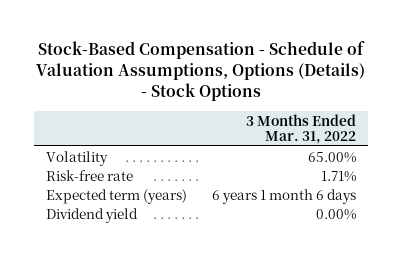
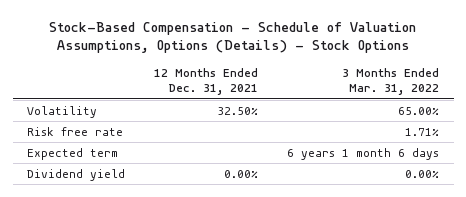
none -> [154,67,259,96] 12 Months Ended Dec. 31, 2021
[46,169,134,181] Risk-free rate -> [27,126,124,136] Risk free rate
[46,188,188,204] Expected term (years) -> [27,147,119,160] Expected term

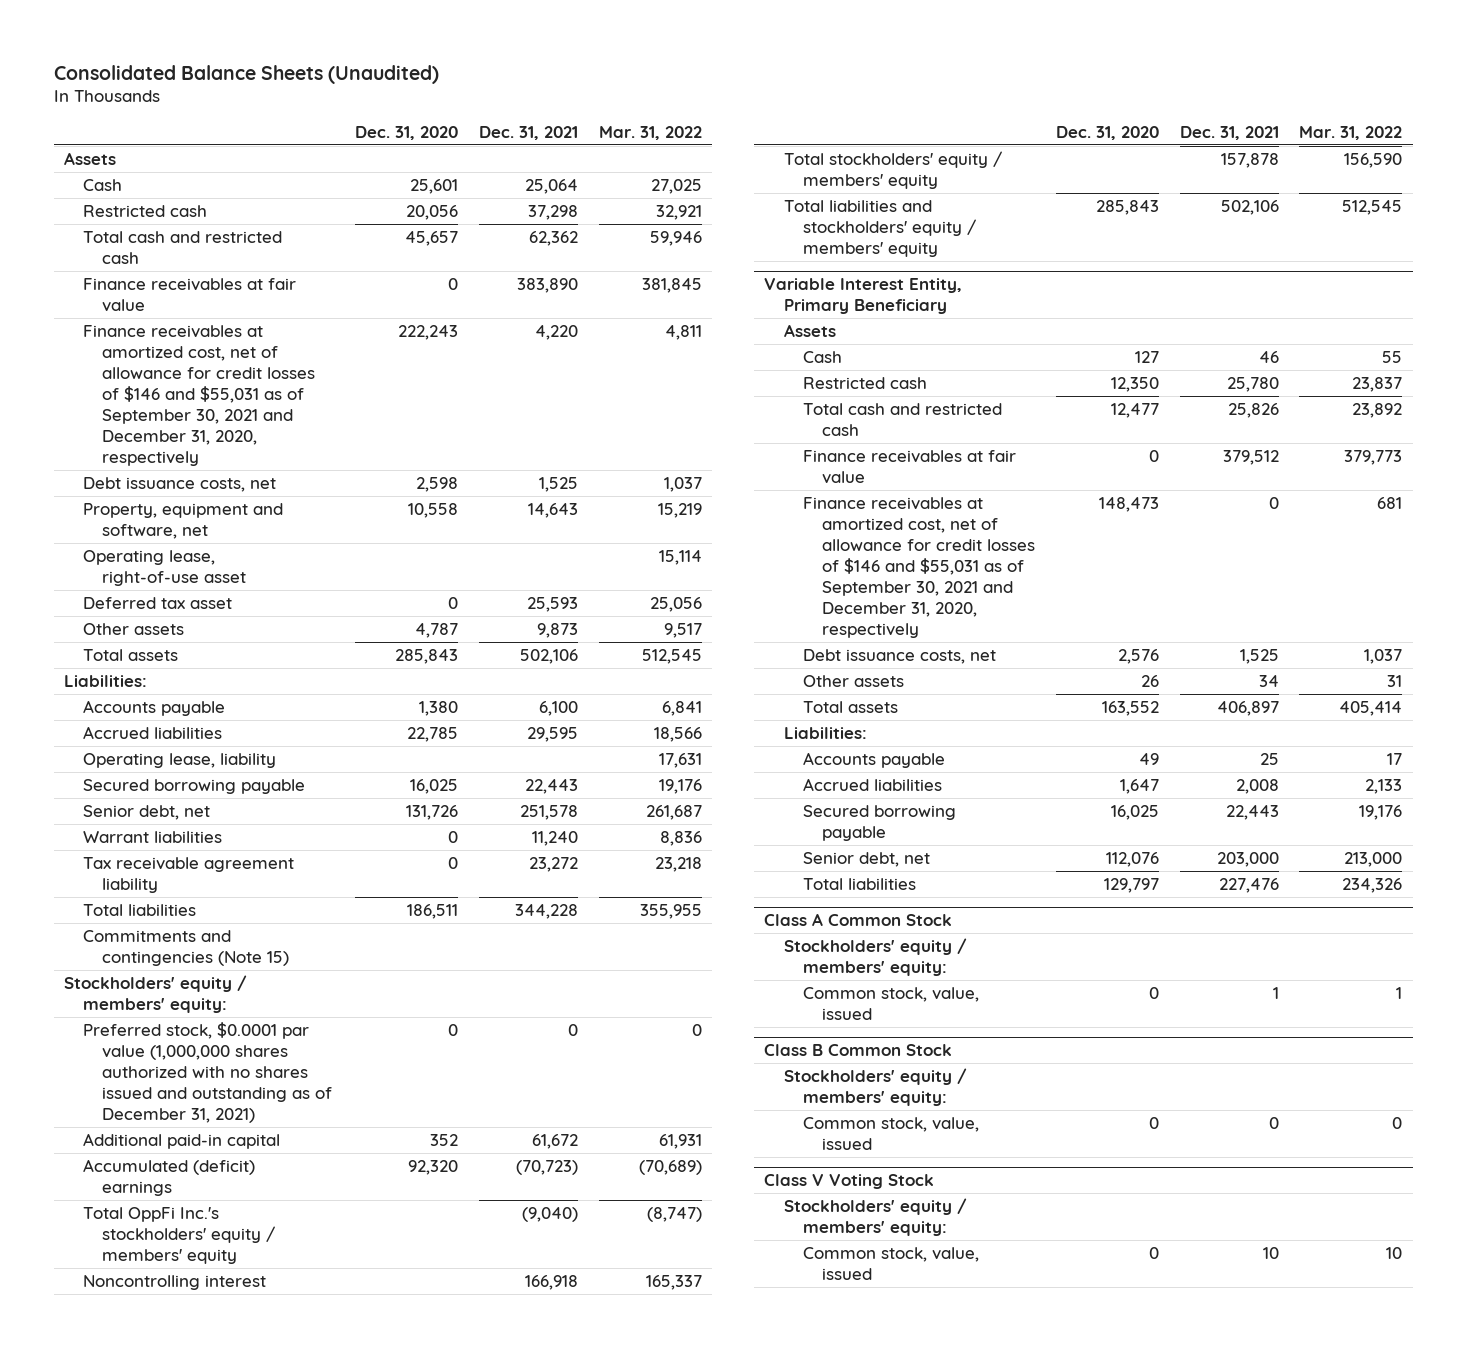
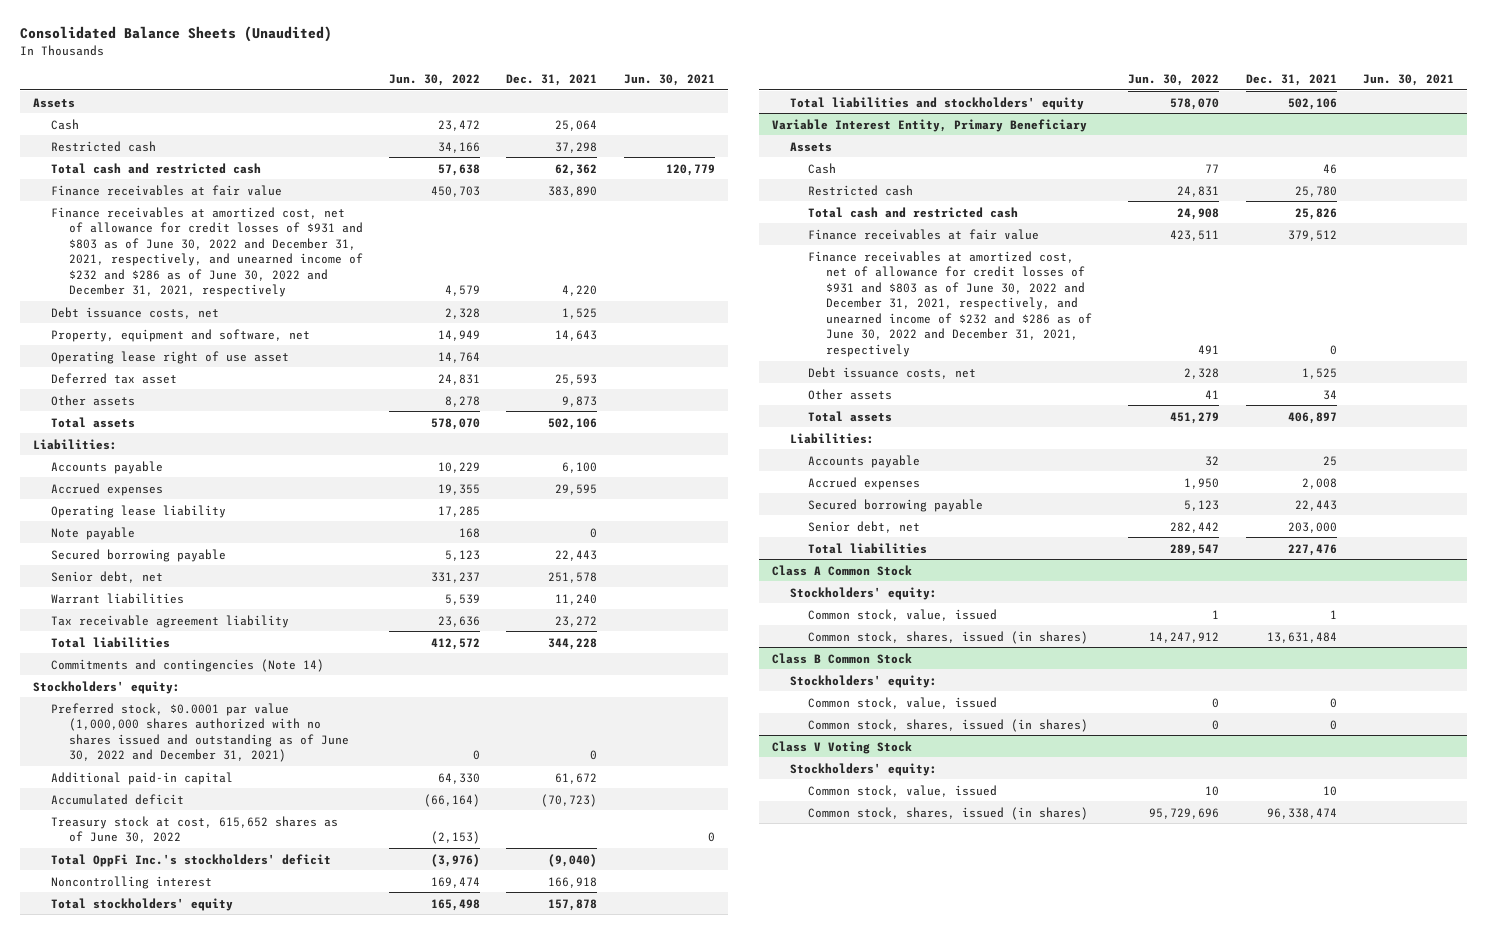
[355,126,459,141] Dec. 31, 2020 -> none
[598,126,702,141] Mar. 31, 2022 -> none
none -> [389,73,481,86] Jun. 30, 2022
none -> [623,73,715,86] Jun. 30, 2021
[83,324,316,467] Finance receivables at amortized cost, net of allowance for credit losses of $146 and $55,031 as of September 30, 2021 and December 31, 2020, respectively -> [50,206,363,298] Finance receivables at amortized cost, net of allowance for credit losses of $931 and $803 as of June 30, 2022 and December 31, 2021, respectively, and unearned income of $232 and $286 as of June 30, 2022 and December 31, 2021, respectively
[83,549,247,586] Operating lease, right-of-use asset -> [50,350,289,364] Operating lease right of use asset
[83,725,223,739] Accrued liabilities -> [50,482,163,496] Accrued expenses
[83,752,277,768] Operating lease, liability -> [50,504,226,518] Operating lease liability
none -> [50,526,135,540] Note payable
[83,929,290,966] Commitments and contingencies (Note 15) -> [50,658,324,672] Commitments and contingencies (Note 14)
[64,974,248,1013] Stockholders' equity / members' equity: -> [32,680,180,694] Stockholders' equity:
[83,1021,333,1124] Preferred stock, $0.0001 par value (1,000,000 shares authorized with no shares issued and outstanding as of December 31, 2021) -> [50,702,349,763] Preferred stock, $0.0001 par value (1,000,000 shares authorized with no shares issued and outstanding as of June 30, 2022 and December 31, 2021)
[83,1158,256,1196] Accumulated (deficit) earnings -> [50,793,184,805] Accumulated deficit
none -> [50,815,338,844] Treasury stock at cost, 615,652 shares as of June 30, 2022
[83,1206,276,1264] Total OppFi Inc.'s stockholders' equity / members' equity -> [50,853,331,867] Total OppFi Inc.'s stockholders' deficit
[783,150,1002,189] Total stockholders' equity / members' equity -> [50,897,233,911] Total stockholders' equity
[783,199,976,257] Total liabilities and stockholders' equity / members' equity -> [789,96,1084,110] Total liabilities and stockholders' equity
[802,496,1036,639] Finance receivables at amortized cost, net of allowance for credit losses of $146 and $55,031 as of September 30, 2021 and December 31, 2020, respectively -> [807,250,1092,358] Finance receivables at amortized cost, net of allowance for credit losses of $931 and $803 as of June 30, 2022 and December 31, 2021, respectively, and unearned income of $232 and $286 as of June 30, 2022 and December 31, 2021, respectively
[802,777,942,791] Accrued liabilities -> [807,476,920,490] Accrued expenses
[783,937,967,976] Stockholders' equity / members' equity: -> [789,586,937,600] Stockholders' equity:
none -> [807,630,1088,644] Common stock, shares, issued (in shares)
[783,1067,967,1106] Stockholders' equity / members' equity: -> [789,674,937,688] Stockholders' equity:
none -> [807,718,1088,732] Common stock, shares, issued (in shares)
[783,1197,967,1236] Stockholders' equity / members' equity: -> [789,762,937,776] Stockholders' equity:
none -> [807,806,1088,820] Common stock, shares, issued (in shares)

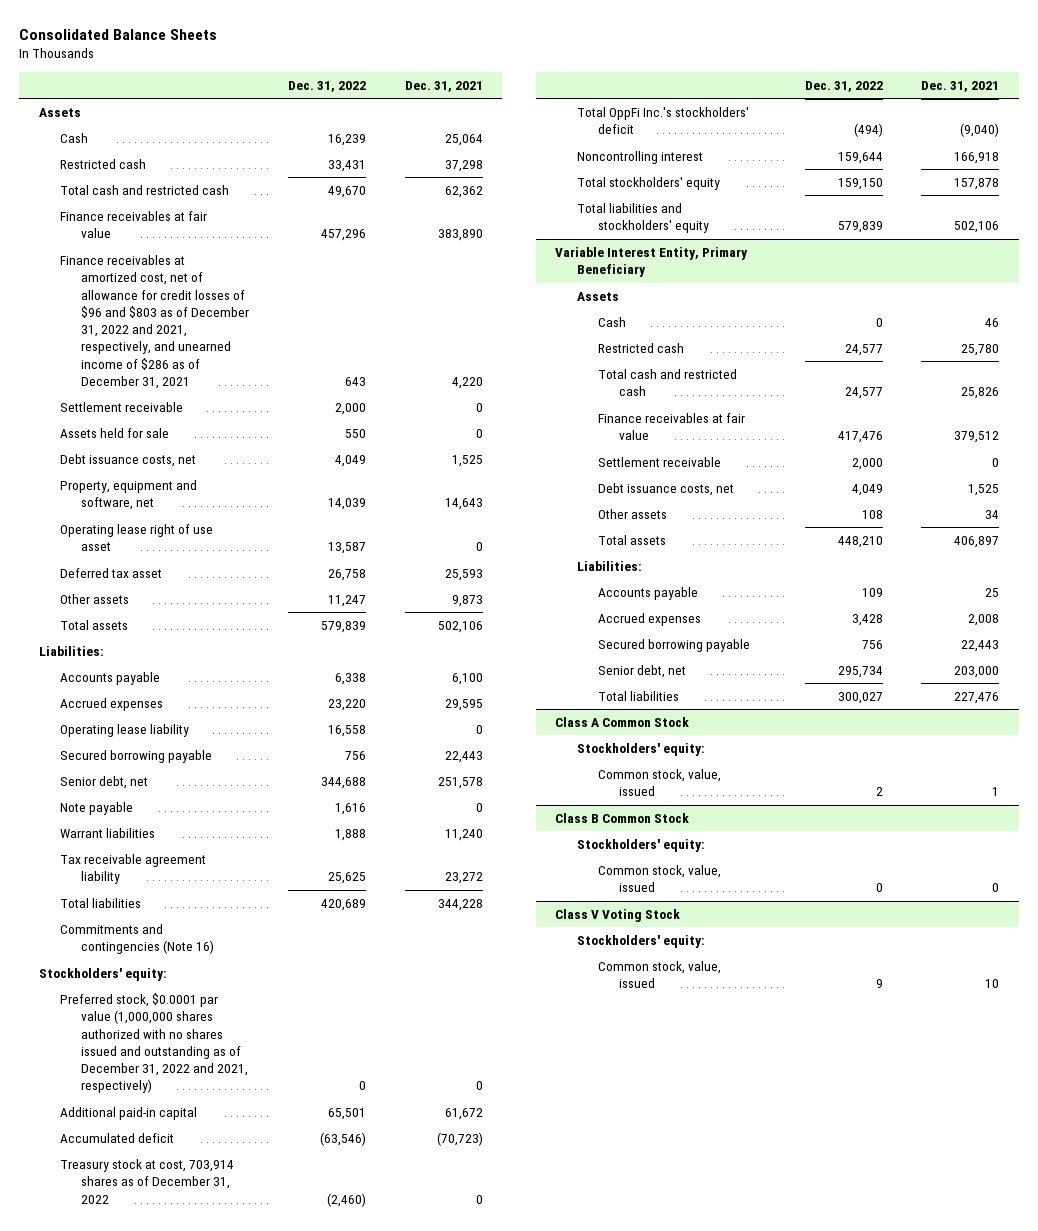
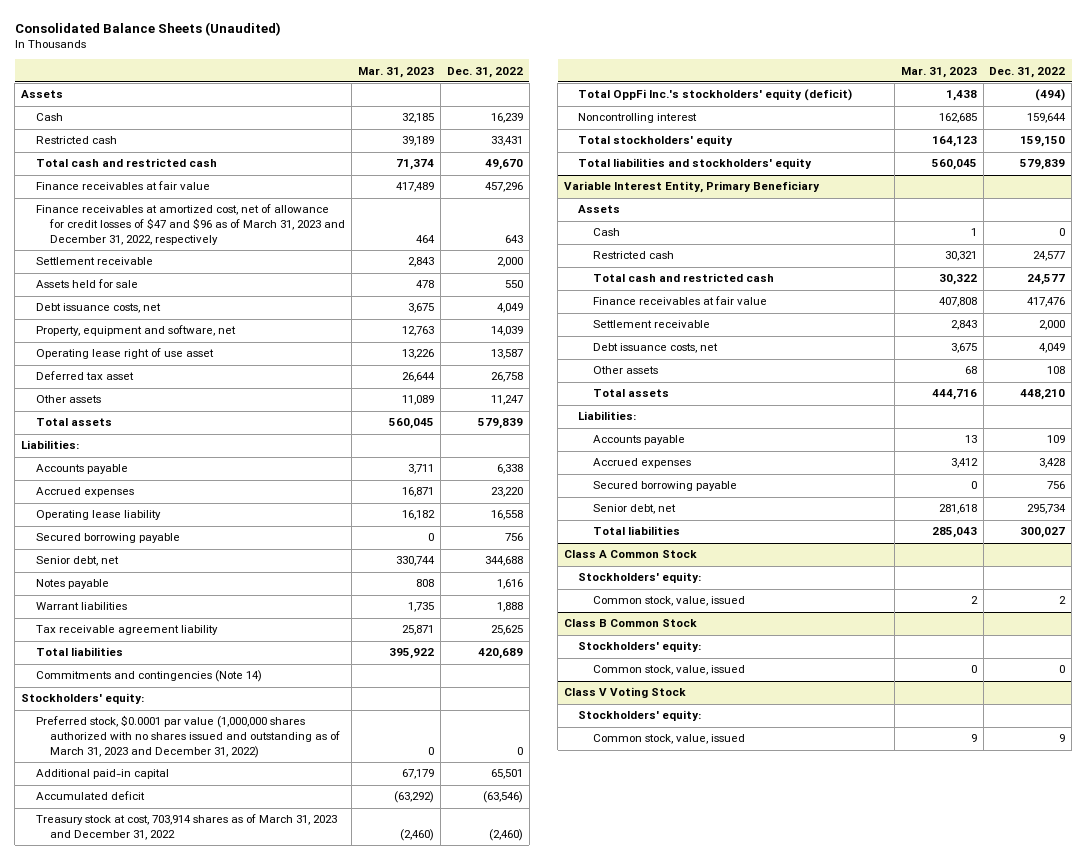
[19,29,218,41] Consolidated Balance Sheets -> [14,21,281,36] Consolidated Balance Sheets (Unaudited)
[404,80,483,92] Dec. 31, 2021 -> none
none -> [357,66,434,78] Mar. 31, 2023
[59,254,250,389] Finance receivables at amortized cost, net of allowance for credit losses of $96 and $803 as of December 31, 2022 and 2021, respectively, and unearned income of $286 as of December 31, 2021 -> [35,204,345,245] Finance receivables at amortized cost, net of allowance for credit losses of $47 and $96 as of March 31, 2023 and December 31, 2022, respectively
[59,801,133,815] Note payable -> [35,579,109,590] Notes payable
[59,923,215,955] Commitments and contingencies (Note 16) -> [35,670,262,683] Commitments and contingencies (Note 14)
[59,992,249,1094] Preferred stock, $0.0001 par value (1,000,000 shares authorized with no shares issued and outstanding as of December 31, 2022 and 2021, respectively) -> [35,715,340,758] Preferred stock, $0.0001 par value (1,000,000 shares authorized with no shares issued and outstanding as of March 31, 2023 and December 31, 2022)
[59,1158,234,1204] Treasury stock at cost, 703,914 shares as of December 31, 2022 -> [35,814,337,841] Treasury stock at cost, 703,914 shares as of March 31, 2023 and December 31, 2022
[576,106,749,135] Total OppFi Inc.'s stockholders' deficit -> [578,89,853,102] Total OppFi Inc.'s stockholders' equity (deficit)

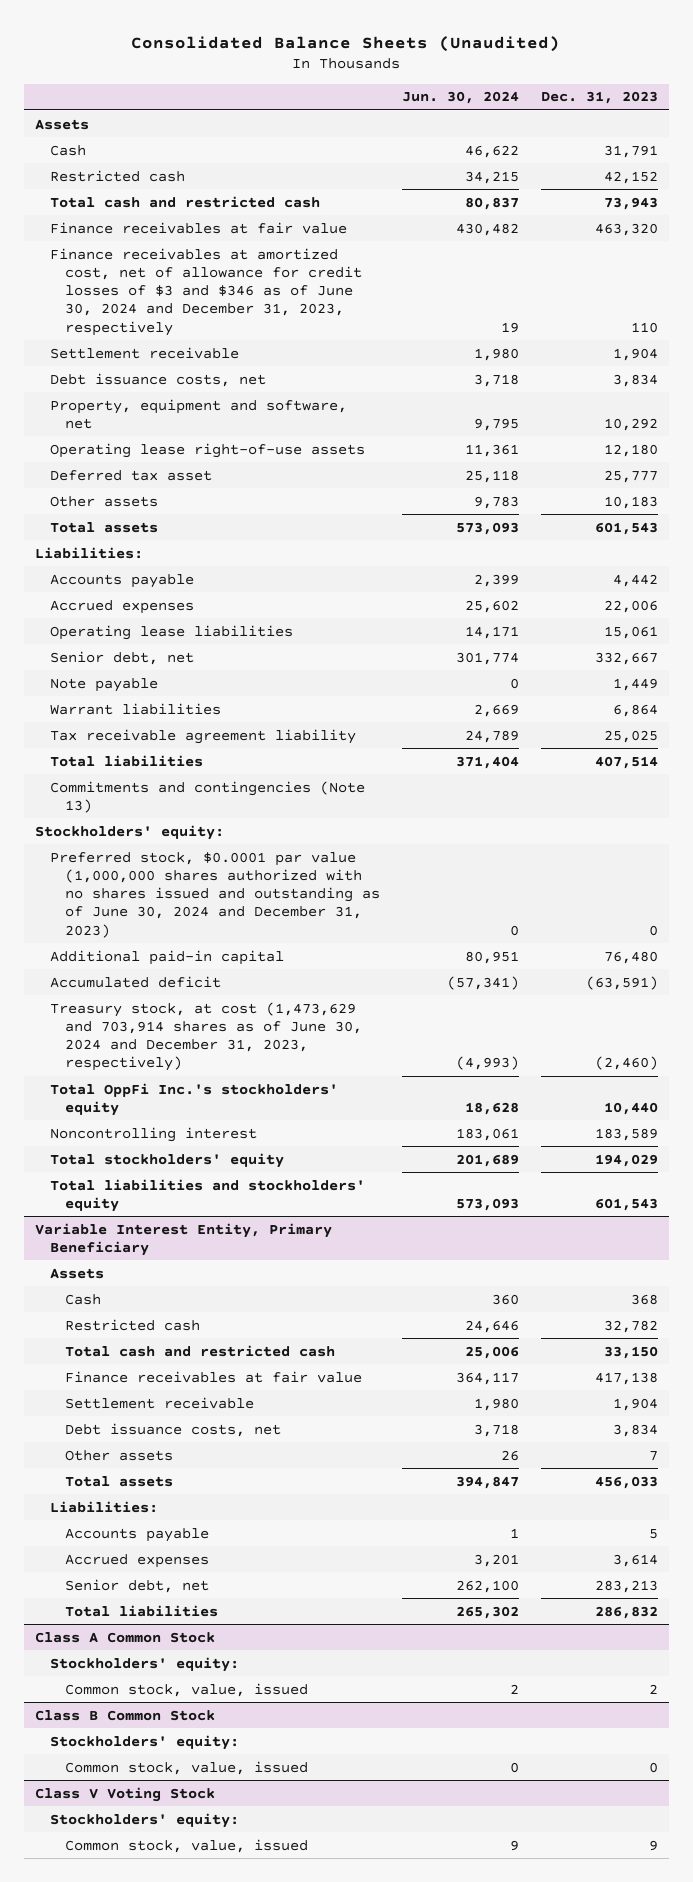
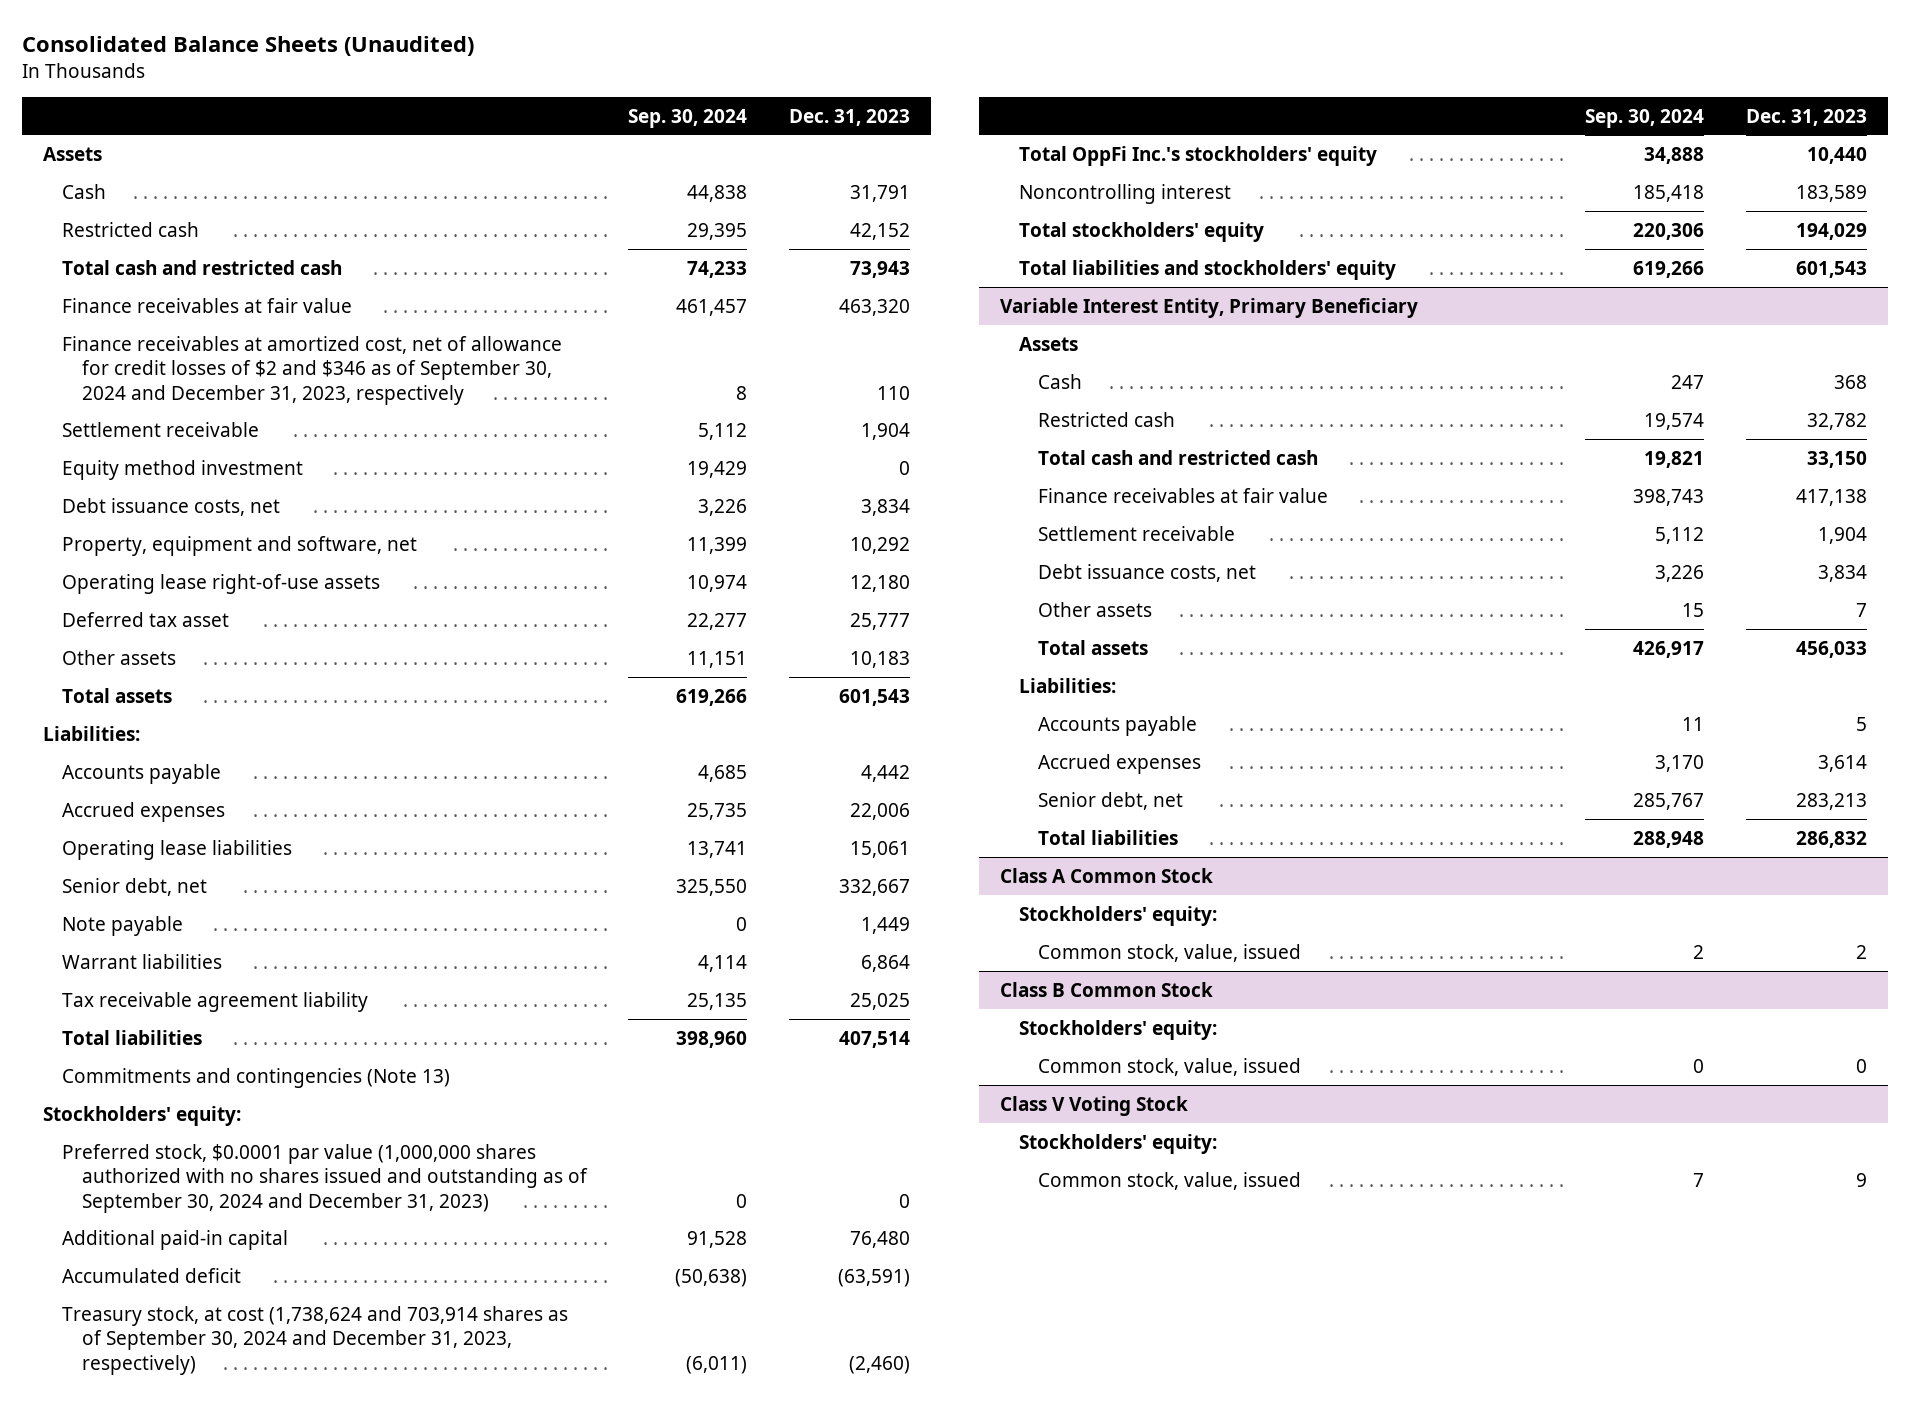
[401,91,519,105] Jun. 30, 2024 -> none
none -> [628,108,748,128] Sep. 30, 2024
[49,247,362,336] Finance receivables at amortized cost, net of allowance for credit losses of $3 and $346 as of June 30, 2024 and December 31, 2023, respectively -> [62,335,563,405] Finance receivables at amortized cost, net of allowance for credit losses of $2 and $346 as of September 30, 2024 and December 31, 2023, respectively
none -> [62,459,304,480] Equity method investment
[49,851,380,938] Preferred stock, $0.0001 par value (1,000,000 shares authorized with no shares issued and outstanding as of June 30, 2024 and December 31, 2023) -> [62,1143,588,1213] Preferred stock, $0.0001 par value (1,000,000 shares authorized with no shares issued and outstanding as of September 30, 2024 and December 31, 2023)
[49,1001,362,1072] Treasury stock, at cost (1,473,629 and 703,914 shares as of June 30, 2024 and December 31, 2023, respectively) -> [62,1305,569,1375] Treasury stock, at cost (1,738,624 and 703,914 shares as of September 30, 2024 and December 31, 2023, respectively)

